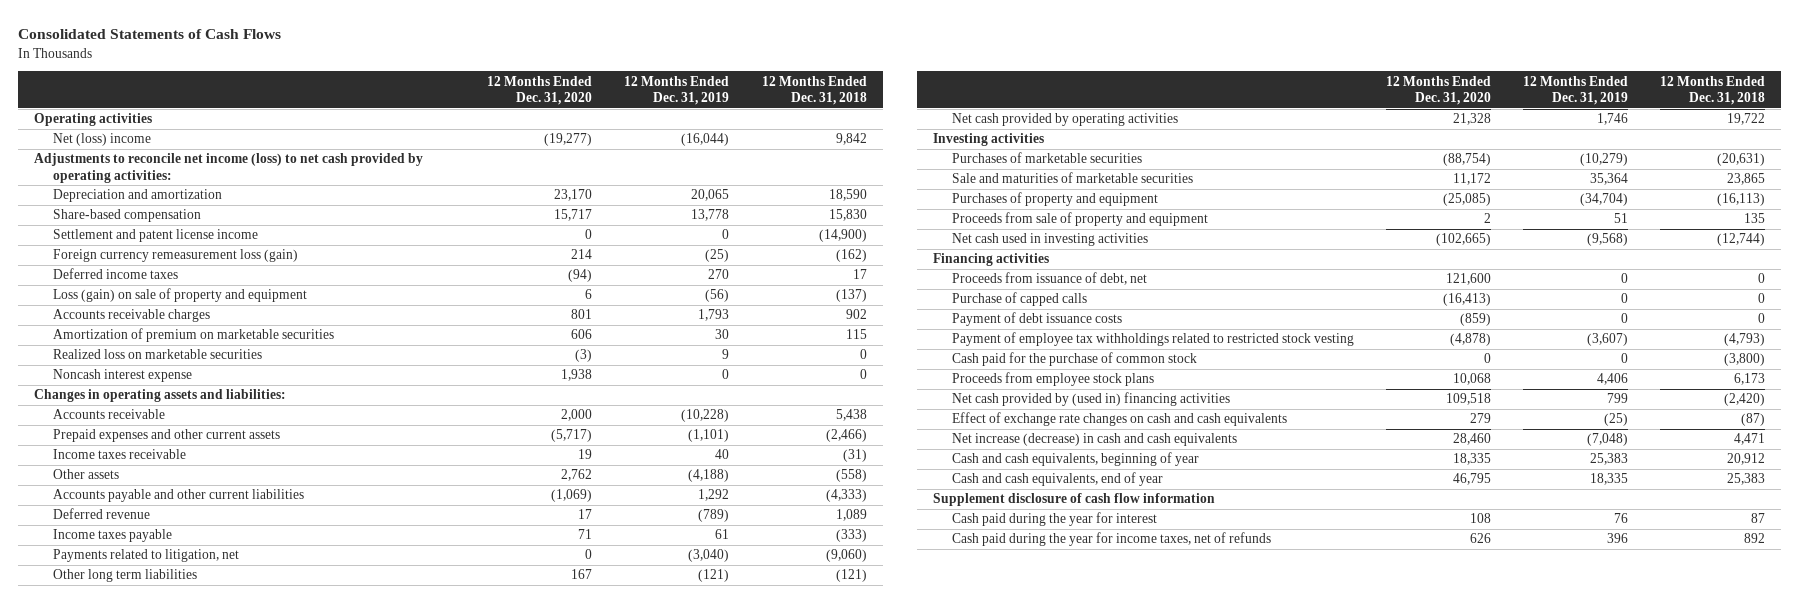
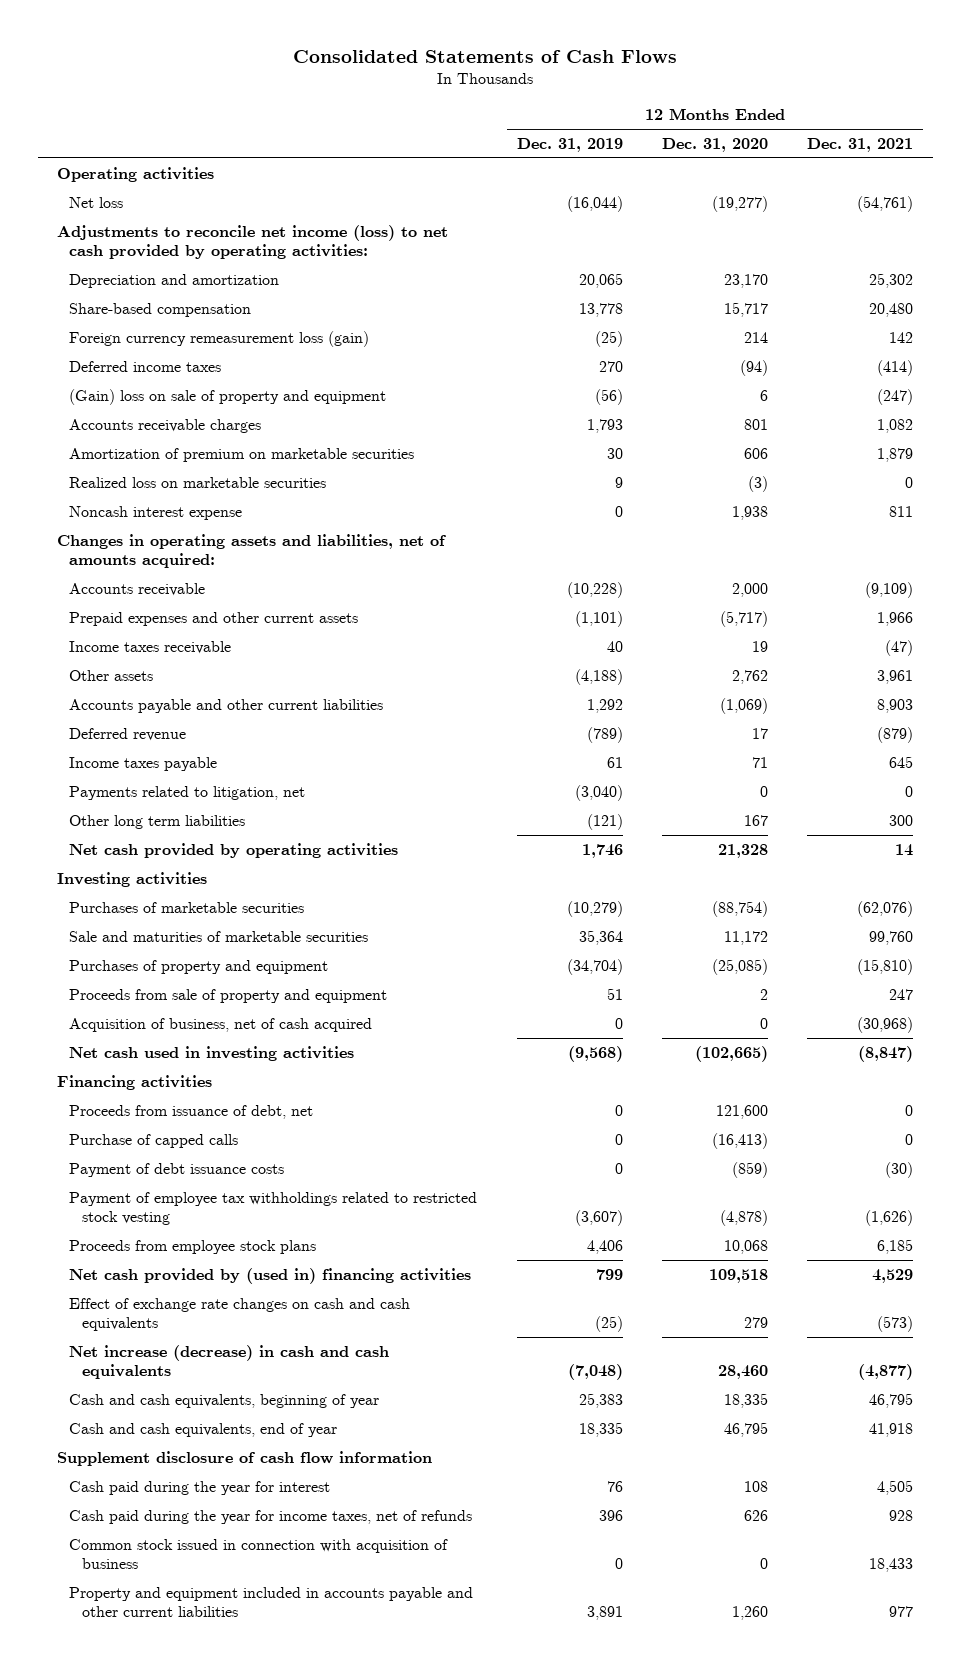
[761,75,867,106] 12 Months Ended Dec. 31, 2018 -> none
none -> [807,138,914,153] Dec. 31, 2021
[53,133,152,147] Net (loss) income -> [69,196,124,208] Net loss
[53,229,259,243] Settlement and patent license income -> none
[53,288,308,303] Loss (gain) on sale of property and equipment -> [69,388,387,405] (Gain) loss on sale of property and equipment
[34,389,287,403] Changes in operating assets and liabilities: -> [57,533,447,569] Changes in operating assets and liabilities, net of amounts acquired:
none -> [69,1017,373,1032] Acquisition of business, net of cash acquired
[951,352,1197,367] Cash paid for the purchase of common stock -> none
none -> [69,1538,449,1570] Common stock issued in connection with acquisition of business
none -> [69,1586,474,1618] Property and equipment included in accounts payable and other current liabilities

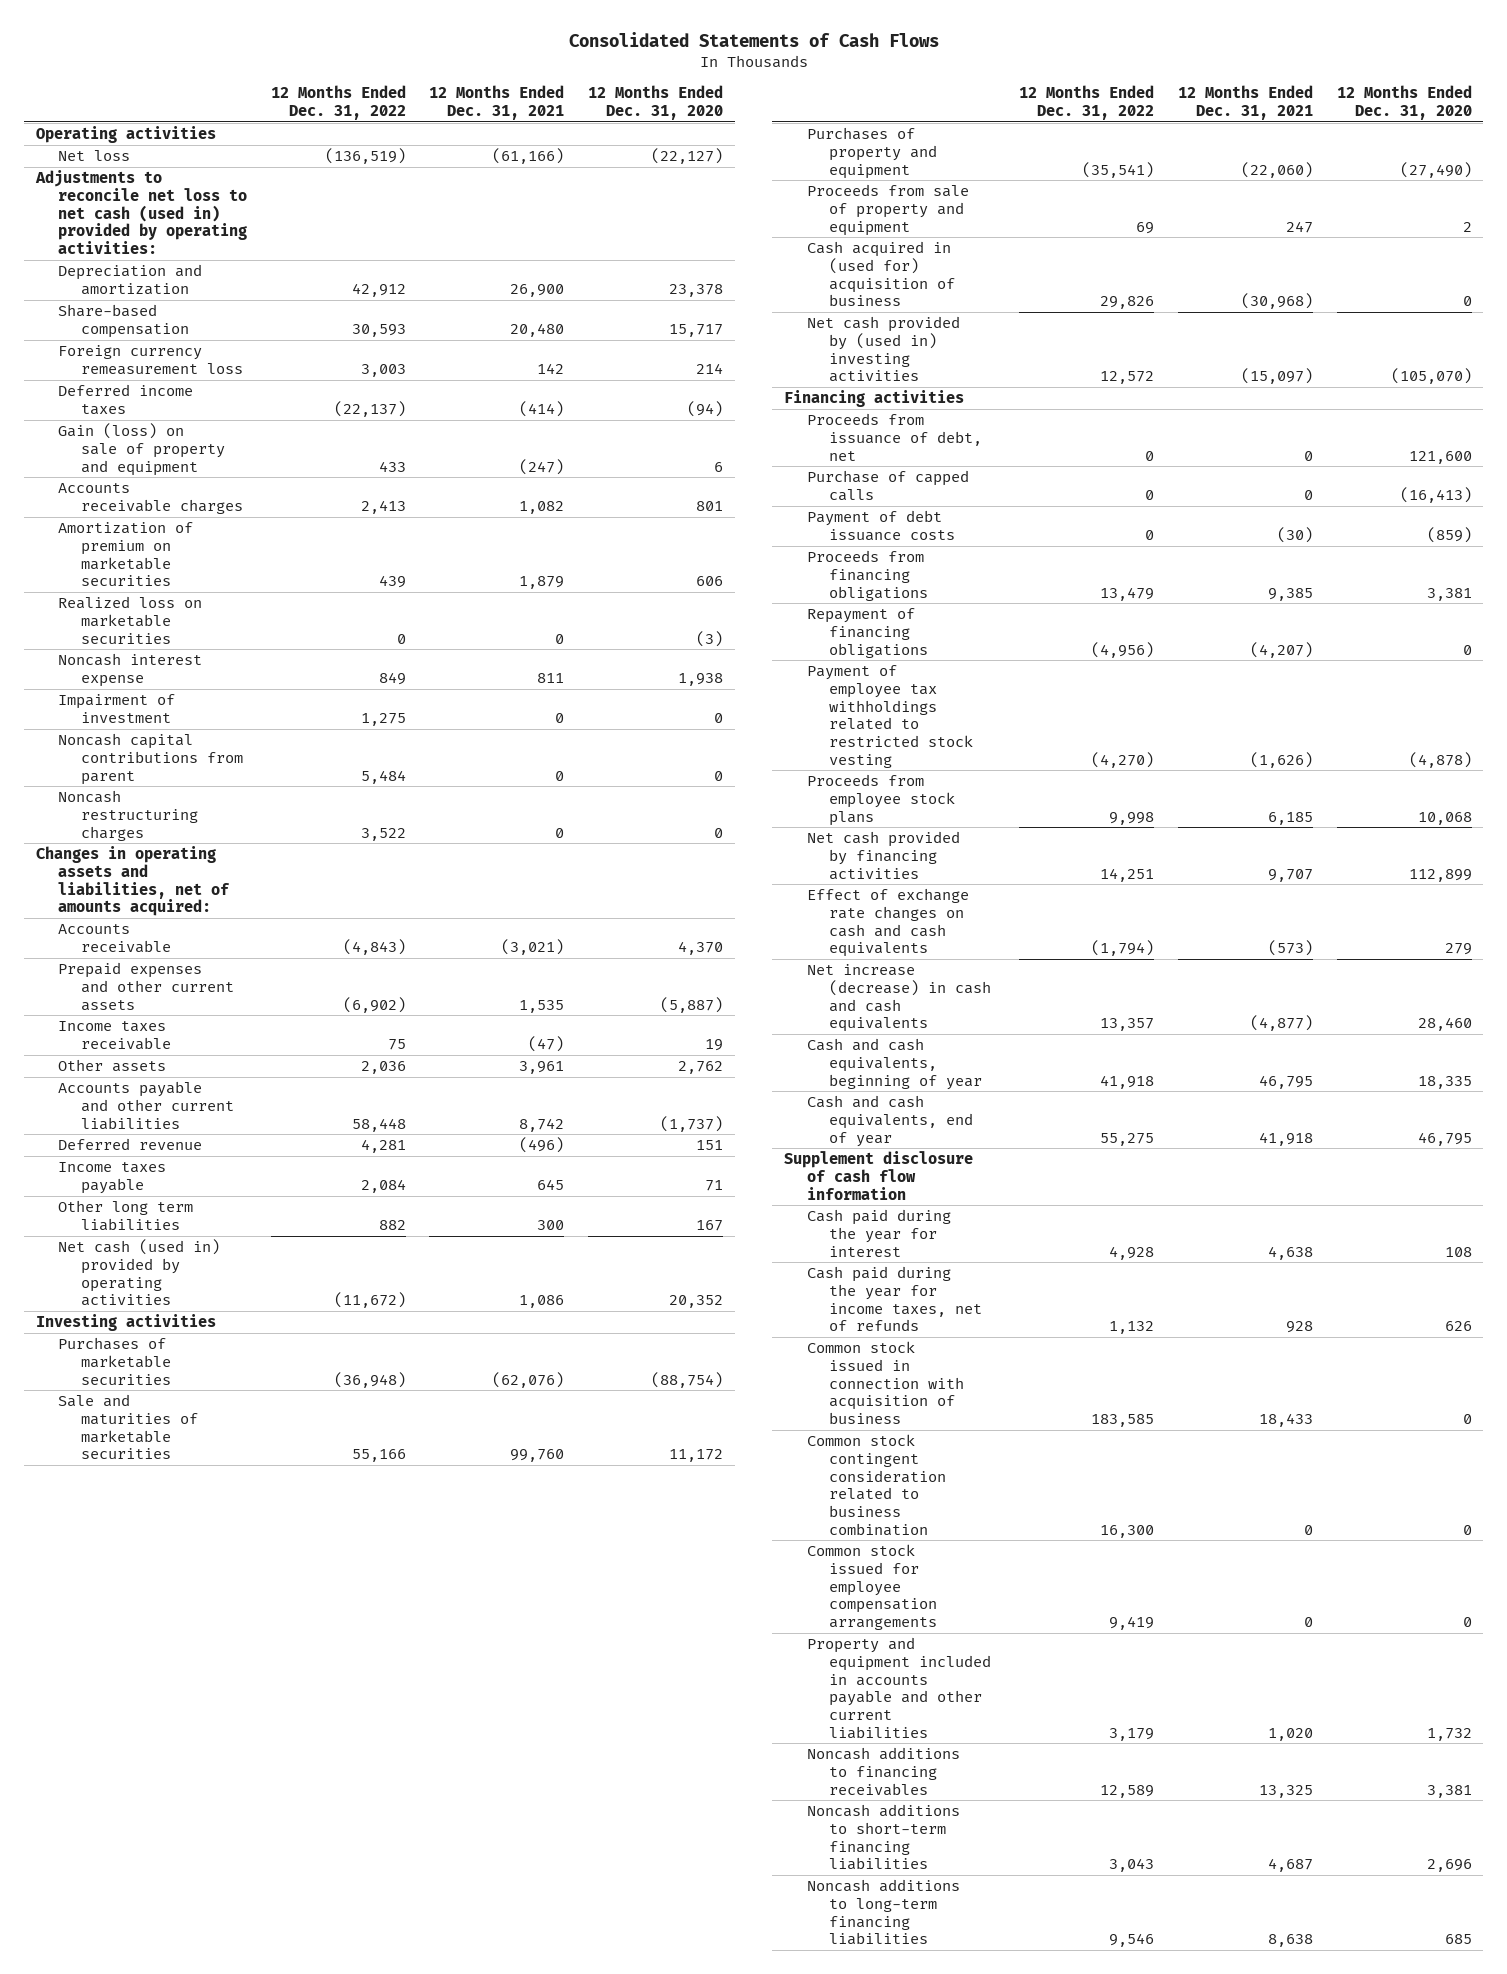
[516,138,623,153] Dec. 31, 2019 -> none
none -> [270,85,406,120] 12 Months Ended Dec. 31, 2022
[711,195,768,212] (19,277) -> [651,148,724,165] (22,127)
[857,195,914,212] (54,761) -> [492,148,565,165] (61,166)
[57,224,449,260] Adjustments to reconcile net income (loss) to net cash provided by operating activities: -> [34,170,248,254] Adjustments to reconcile net loss to net cash (used in) provided by operating activities:
[723,273,768,288] 23,170 -> [669,283,724,297] 23,378
[869,272,914,288] 25,302 -> [510,283,565,297] 26,900
[69,330,370,347] Foreign currency remeasurement loss (gain) -> [58,345,243,375] Foreign currency remeasurement loss
[69,388,387,405] (Gain) loss on sale of property and equipment -> [58,423,225,476] Gain (loss) on sale of property and equipment
none -> [58,694,176,723] Impairment of investment
none -> [58,733,243,785] Noncash capital contributions from parent
none -> [58,790,198,841] Noncash restructuring charges
[731,582,768,597] 2,000 -> [678,940,724,955] 4,370
[865,581,914,598] (9,109) -> [501,938,565,955] (3,021)
[719,610,768,627] (5,717) -> [660,996,724,1013] (5,887)
[877,611,914,626] 1,966 -> [519,999,565,1013] 1,535
[719,697,768,714] (1,069) -> [660,1115,724,1132] (1,737)
[877,698,914,713] 8,903 -> [519,1117,565,1132] 8,742
[751,727,768,739] 17 -> [696,1140,724,1151] 151
[877,726,914,743] (879) -> [519,1137,565,1154] (496)
[69,785,306,800] Payments related to litigation, net -> none
[69,842,399,858] Net cash provided by operating activities -> [58,1239,221,1307] Net cash (used in) provided by operating activities
[717,843,768,858] 21,328 -> [669,1295,724,1309] 20,352
[895,843,914,856] 14 -> [519,1295,565,1309] 1,086
[711,958,768,975] (25,085) -> [1399,161,1472,178] (27,490)
[857,958,914,975] (15,810) -> [1240,161,1313,178] (22,060)
[69,1017,373,1032] Acquisition of business, net of cash acquired -> [806,241,956,307] Cash acquired in (used for) acquisition of business
[69,1045,355,1061] Net cash used in investing activities -> [806,316,960,383] Net cash provided by (used in) investing activities
[694,1045,768,1062] (102,665) -> [1390,368,1472,385] (105,070)
[858,1045,914,1062] (8,847) -> [1240,368,1313,385] (15,097)
none -> [806,550,929,601] Proceeds from financing obligations
none -> [806,608,929,658] Repayment of financing obligations
[69,1267,472,1284] Net cash provided by (used in) financing activities -> [806,831,960,880] Net cash provided by financing activities
[708,1268,768,1283] 109,518 -> [1408,868,1472,882] 112,899
[872,1268,914,1283] 4,529 -> [1267,868,1313,882] 9,707
[877,1479,914,1495] 4,505 -> [1267,1245,1313,1260] 4,638
none -> [806,1434,947,1536] Common stock contingent consideration related to business combination
none -> [806,1544,938,1630] Common stock issued for employee compensation arrangements
[731,1606,768,1621] 1,260 -> [1426,1727,1472,1741] 1,732
[889,1606,914,1618] 977 -> [1267,1727,1313,1741] 1,020
none -> [806,1747,960,1796] Noncash additions to financing receivables
none -> [806,1804,960,1871] Noncash additions to short-term financing liabilities
none -> [806,1879,960,1946] Noncash additions to long-term financing liabilities

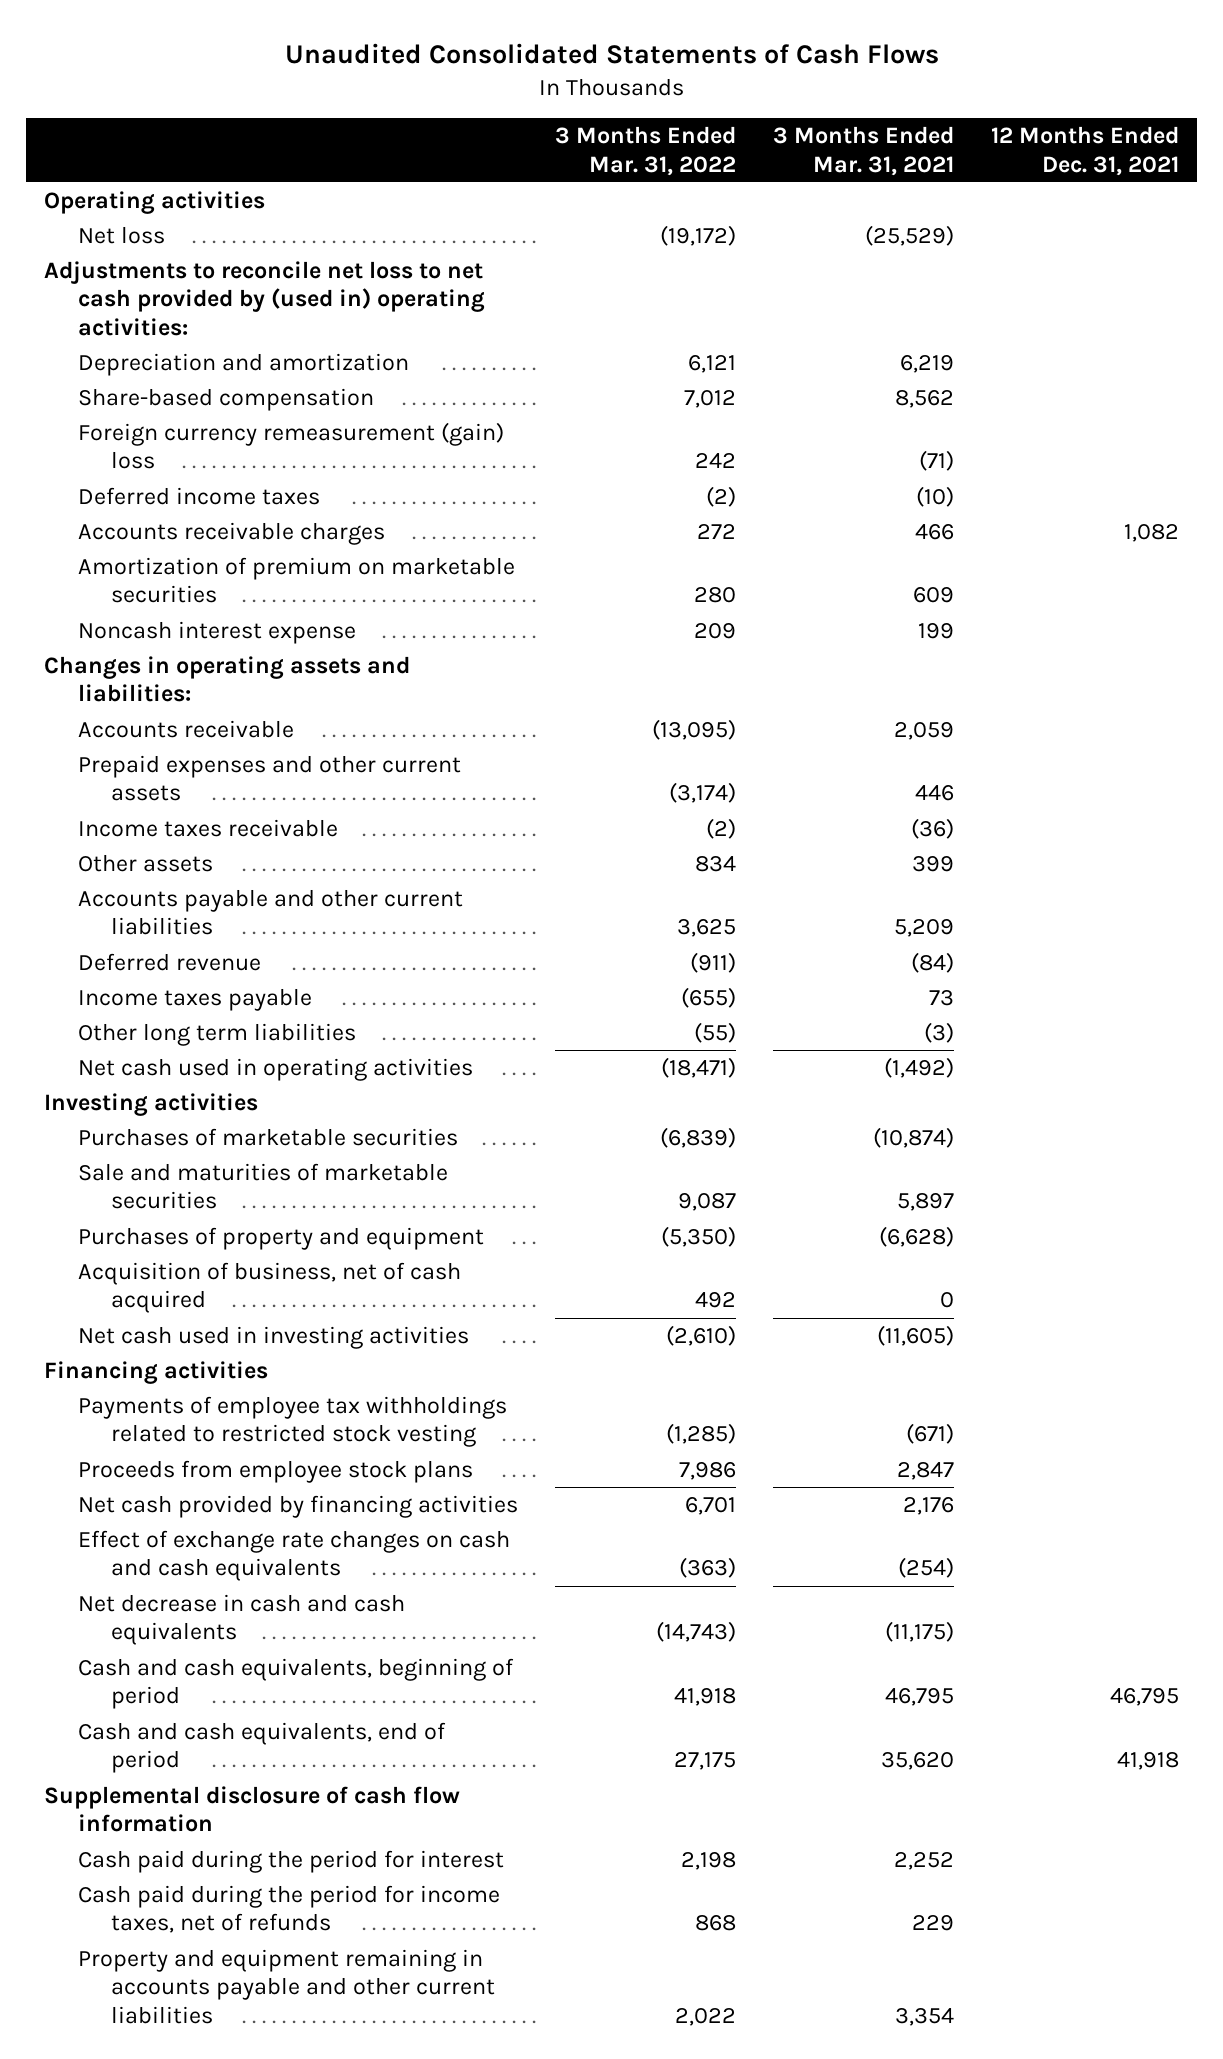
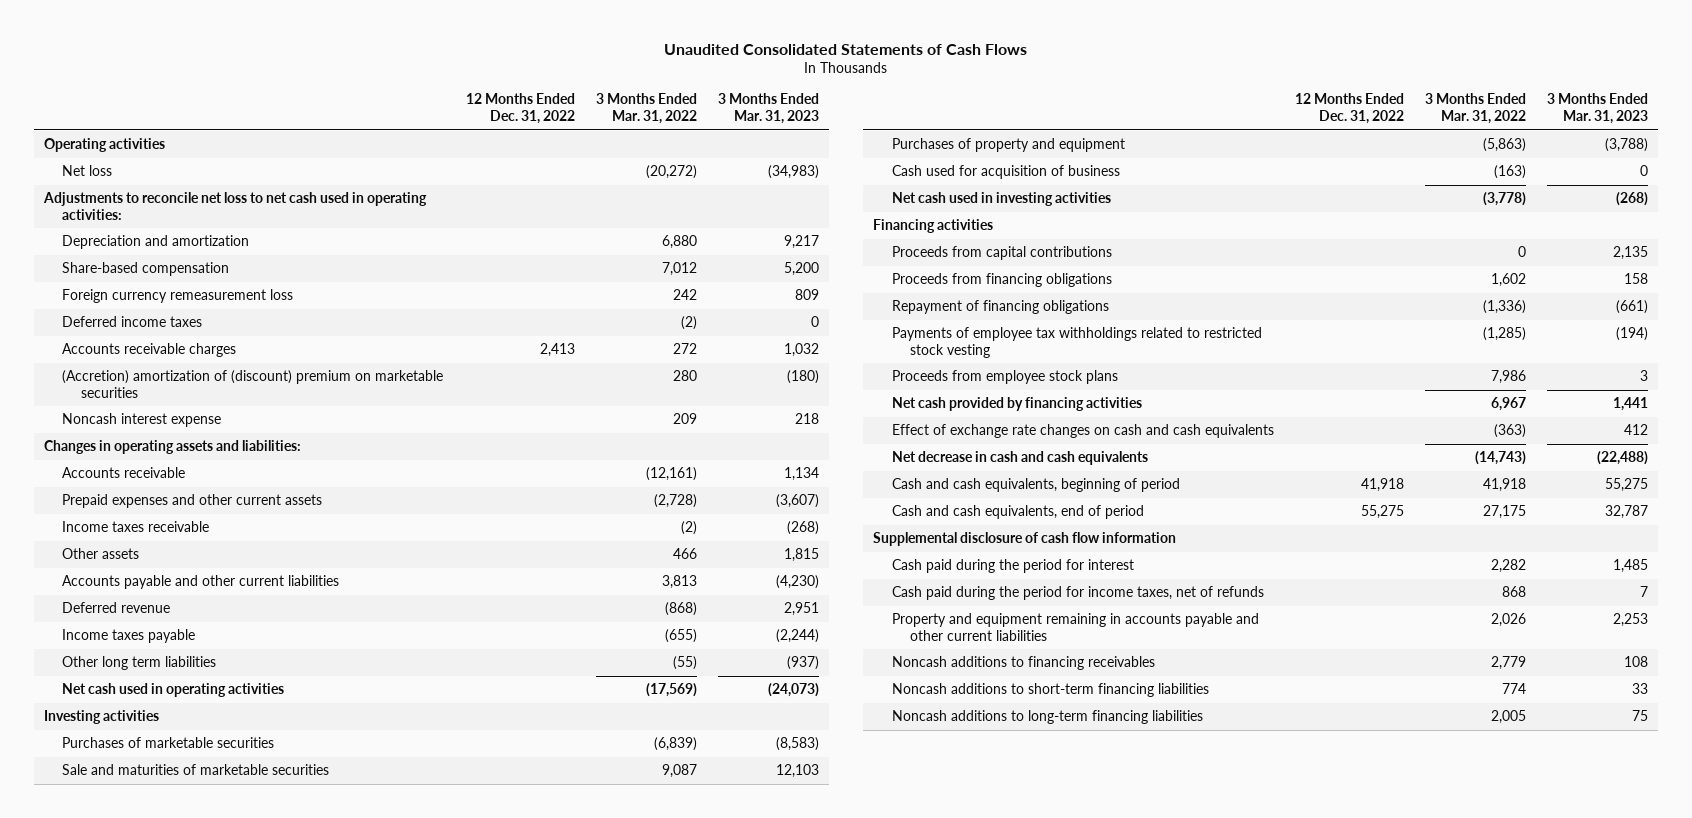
[772,126,954,176] 3 Months Ended Mar. 31, 2021 -> none
[990,126,1179,176] 12 Months Ended Dec. 31, 2021 -> none
none -> [465,93,575,124] 12 Months Ended Dec. 31, 2022
none -> [717,93,819,124] 3 Months Ended Mar. 31, 2023
[659,225,736,247] (19,172) -> [645,165,697,180] (20,272)
[44,261,485,336] Adjustments to reconcile net loss to net cash provided by (used in) operating activities: -> [43,192,428,220] Adjustments to reconcile net loss to net cash used in operating activities:
[687,355,736,374] 6,121 -> [661,235,697,250] 6,880
[77,422,504,470] Foreign currency remeasurement (gain) loss -> [62,289,294,304] Foreign currency remeasurement loss
[77,557,515,604] Amortization of premium on marketable securities -> [62,370,444,398] (Accretion) amortization of (discount) premium on marketable securities
[651,719,736,741] (13,095) -> [645,467,697,482] (12,161)
[668,782,736,804] (3,174) -> [653,494,697,509] (2,728)
[694,856,736,873] 834 -> [672,548,697,560] 466
[676,919,736,938] 3,625 -> [661,575,697,590] 3,813
[689,952,736,974] (911) -> [664,602,697,617] (868)
[660,1057,736,1079] (18,471) -> [645,683,697,698] (17,569)
[660,1226,736,1248] (5,350) -> [1482,138,1526,153] (5,863)
[77,1262,461,1314] Acquisition of business, net of cash acquired -> [891,165,1120,180] Cash used for acquisition of business
[694,1292,736,1309] 492 -> [1493,165,1526,180] (163)
[665,1325,736,1347] (2,610) -> [1482,192,1526,207] (3,778)
none -> [891,246,1112,261] Proceeds from capital contributions
none -> [891,273,1112,288] Proceeds from financing obligations
none -> [891,300,1109,315] Repayment of financing obligations
[684,1497,736,1516] 6,701 -> [1490,397,1526,412] 6,967
[680,1852,736,1871] 2,198 -> [1490,559,1526,574] 2,282
[674,2007,736,2026] 2,022 -> [1490,613,1526,628] 2,026
none -> [891,656,1155,671] Noncash additions to financing receivables
none -> [891,683,1209,698] Noncash additions to short-term financing liabilities
none -> [891,710,1203,725] Noncash additions to long-term financing liabilities

